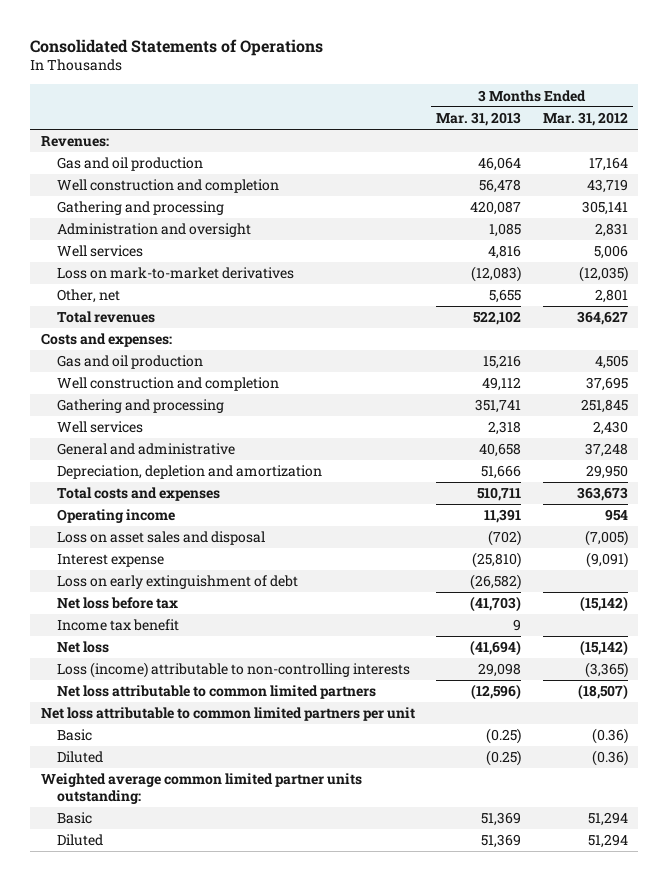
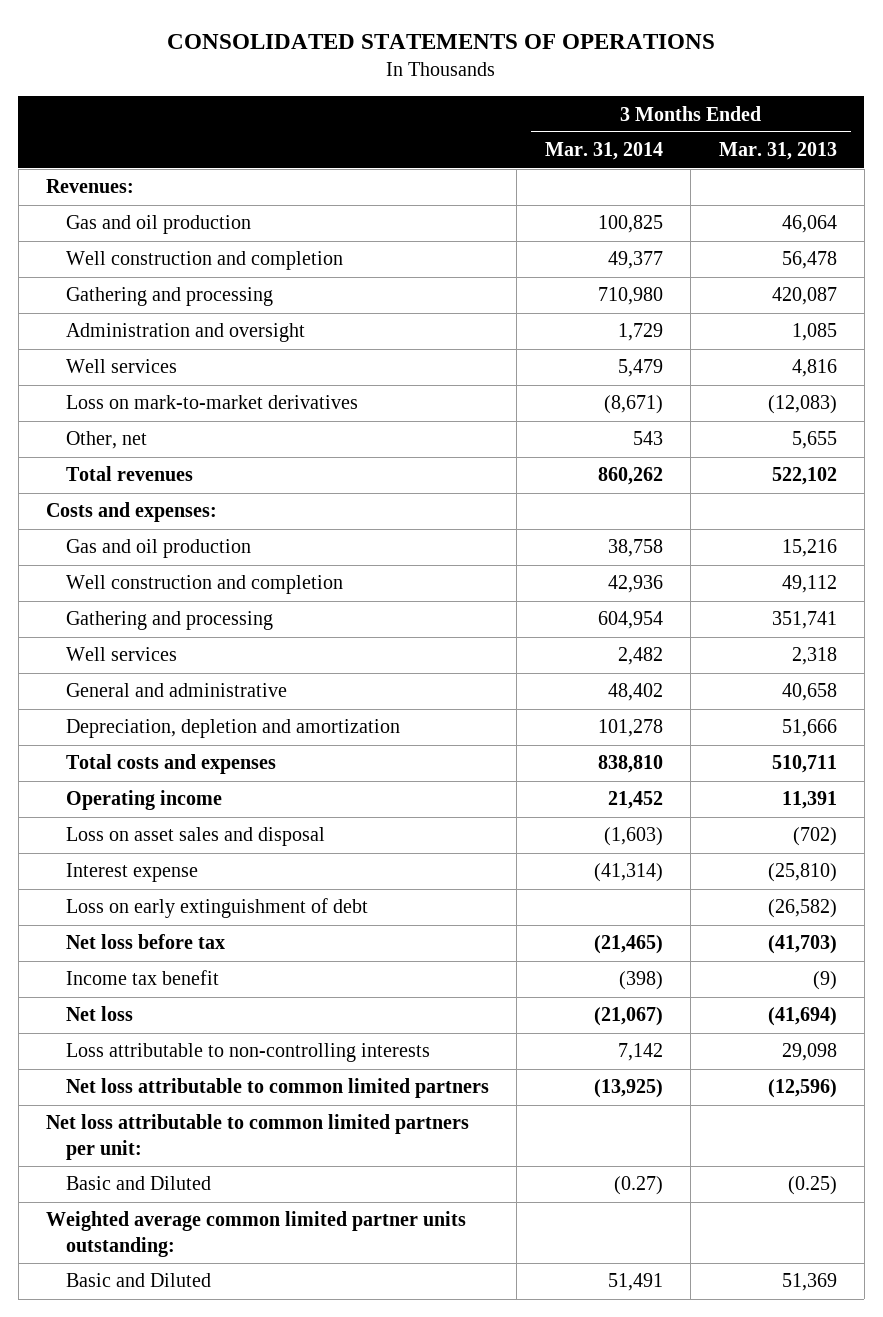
[29,38,323,56] Consolidated Statements of Operations -> [167,34,716,50] CONSOLIDATED STATEMENTS OF OPERATIONS
[542,112,628,127] Mar. 31, 2012 -> none
none -> [544,142,663,161] Mar. 31, 2014
[513,619,522,632] 9 -> [812,971,837,991] (9)
[56,662,410,679] Loss (income) attributable to non-controlling interests -> [66,1043,431,1063] Loss attributable to non-controlling interests
[56,729,92,742] Basic -> none
[56,751,103,764] Diluted -> none
[40,707,415,722] Net loss attributable to common limited partners per unit -> [46,1114,470,1161] Net loss attributable to common limited partners per unit:
none -> [66,1176,212,1191] Basic and Diluted
[56,834,103,847] Diluted -> none
[56,812,92,825] Basic -> [66,1273,212,1288] Basic and Diluted

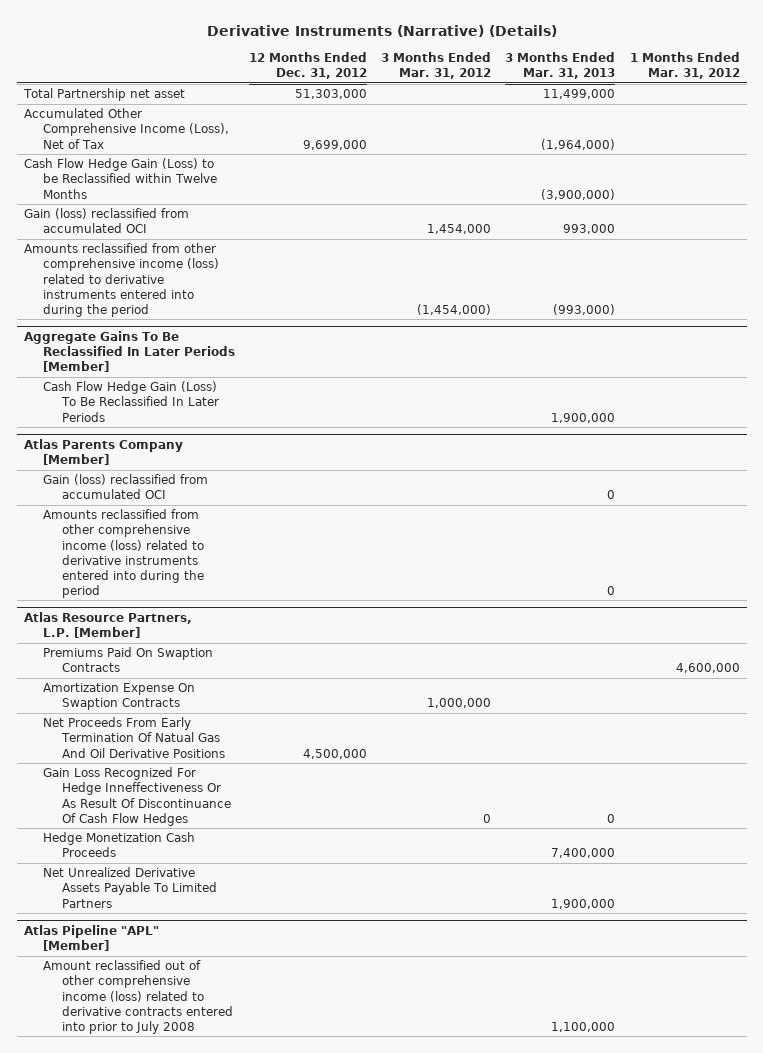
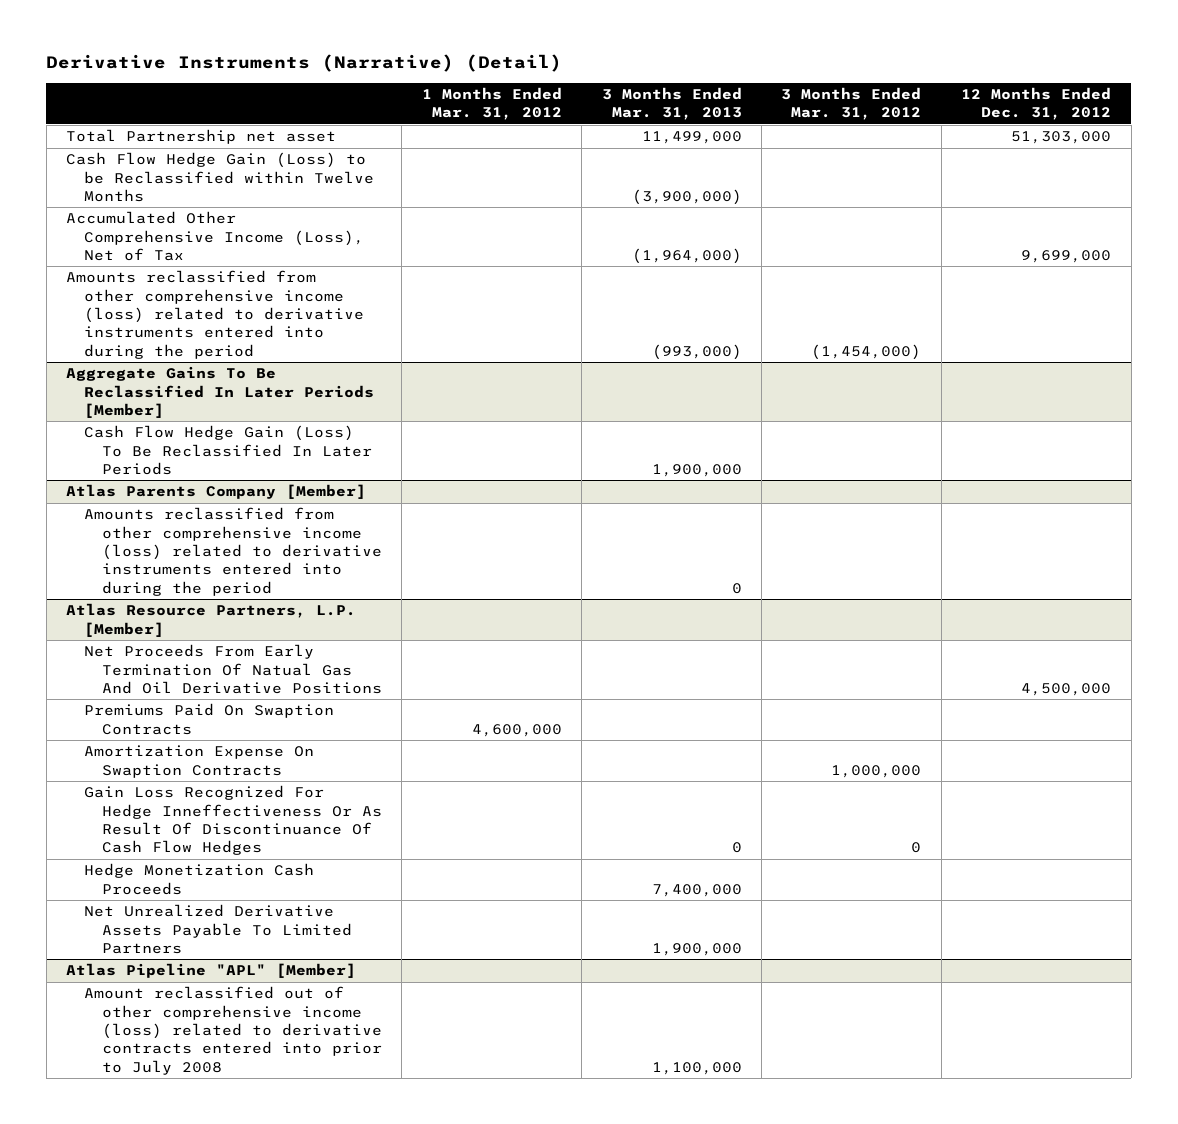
[206,24,557,37] Derivative Instruments (Narrative) (Details) -> [46,54,563,73] Derivative Instruments (Narrative) (Detail)
[23,208,189,234] Gain (loss) reclassified from accumulated OCI -> none
[23,108,229,149] Accumulated Other Comprehensive Income (Loss), Net of Tax -> [66,211,365,261] Accumulated Other Comprehensive Income (Loss), Net of Tax
[42,474,208,500] Gain (loss) reclassified from accumulated OCI -> none
[42,717,226,758] Net Proceeds From Early Termination Of Natual Gas And Oil Derivative Positions -> [84,644,382,694] Net Proceeds From Early Termination Of Natual Gas And Oil Derivative Positions

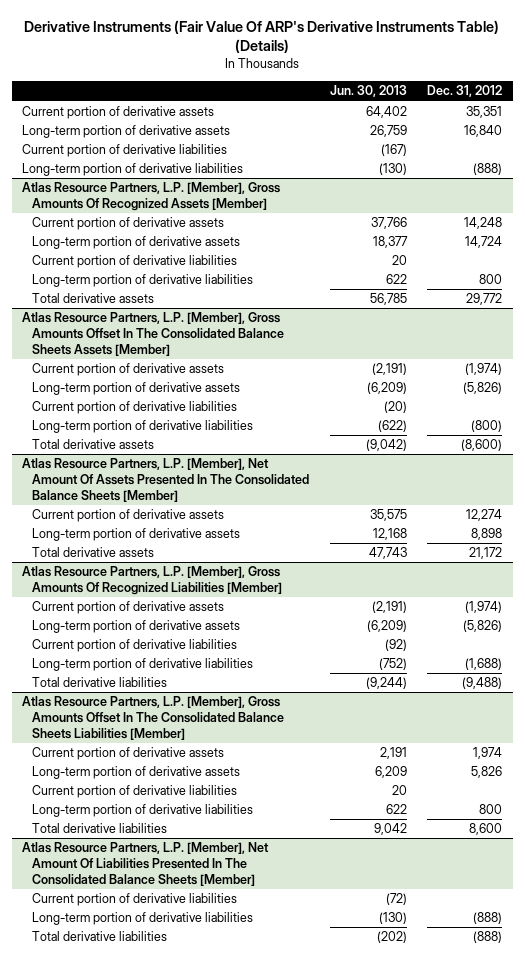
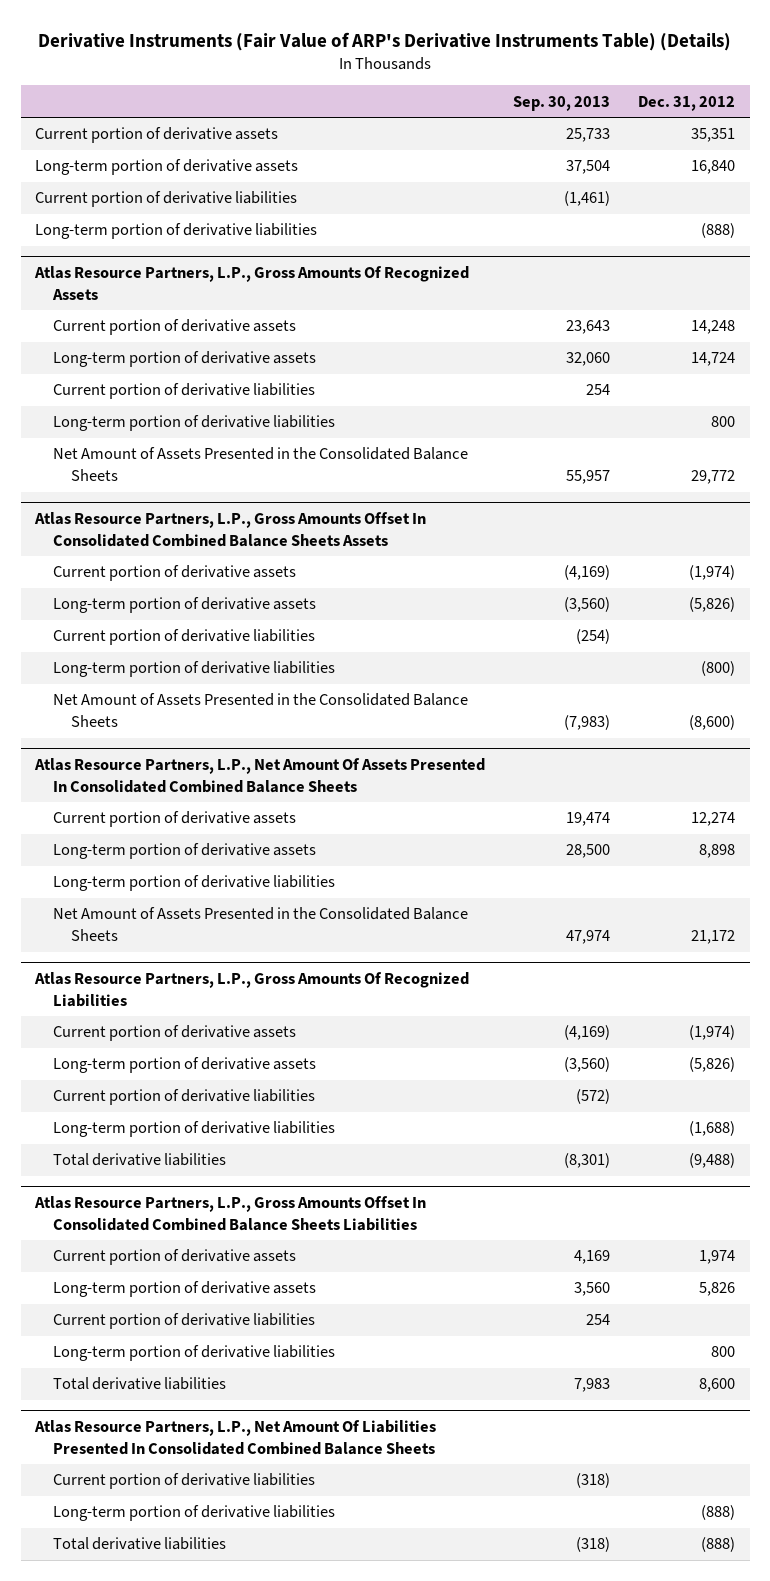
[24,19,500,54] Derivative Instruments (Fair Value Of ARP's Derivative Instruments Table) (Details) -> [38,31,732,51] Derivative Instruments (Fair Value of ARP's Derivative Instruments Table) (Details)
[329,85,407,98] Jun. 30, 2013 -> none
none -> [513,95,611,111] Sep. 30, 2013
[22,182,281,212] Atlas Resource Partners, L.P. [Member], Gross Amounts Of Recognized Assets [Member] -> [33,266,469,300] Atlas Resource Partners, L.P., Gross Amounts Of Recognized Assets
[31,293,154,304] Total derivative assets -> [52,447,468,481] Net Amount of Assets Presented in the Consolidated Balance Sheets
[22,312,284,356] Atlas Resource Partners, L.P. [Member], Gross Amounts Offset In The Consolidated Balance Sheets Assets [Member] -> [33,512,426,547] Atlas Resource Partners, L.P., Gross Amounts Offset In Consolidated Combined Balance Sheets Assets
[31,439,154,450] Total derivative assets -> [52,693,468,727] Net Amount of Assets Presented in the Consolidated Balance Sheets
[22,458,309,502] Atlas Resource Partners, L.P. [Member], Net Amount Of Assets Presented In The Consolidated Balance Sheets [Member] -> [33,758,485,793] Atlas Resource Partners, L.P., Net Amount Of Assets Presented In Consolidated Combined Balance Sheets
none -> [52,875,335,892] Long-term portion of derivative liabilities
[31,547,154,558] Total derivative assets -> [52,907,468,941] Net Amount of Assets Presented in the Consolidated Balance Sheets
[22,566,282,596] Atlas Resource Partners, L.P. [Member], Gross Amounts Of Recognized Liabilities [Member] -> [33,972,469,1007] Atlas Resource Partners, L.P., Gross Amounts Of Recognized Liabilities
[22,696,284,740] Atlas Resource Partners, L.P. [Member], Gross Amounts Offset In The Consolidated Balance Sheets Liabilities [Member] -> [33,1196,426,1231] Atlas Resource Partners, L.P., Gross Amounts Offset In Consolidated Combined Balance Sheets Liabilities
[22,842,270,886] Atlas Resource Partners, L.P. [Member], Net Amount Of Liabilities Presented In The Consolidated Balance Sheets [Member] -> [33,1420,436,1455] Atlas Resource Partners, L.P., Net Amount Of Liabilities Presented In Consolidated Combined Balance Sheets

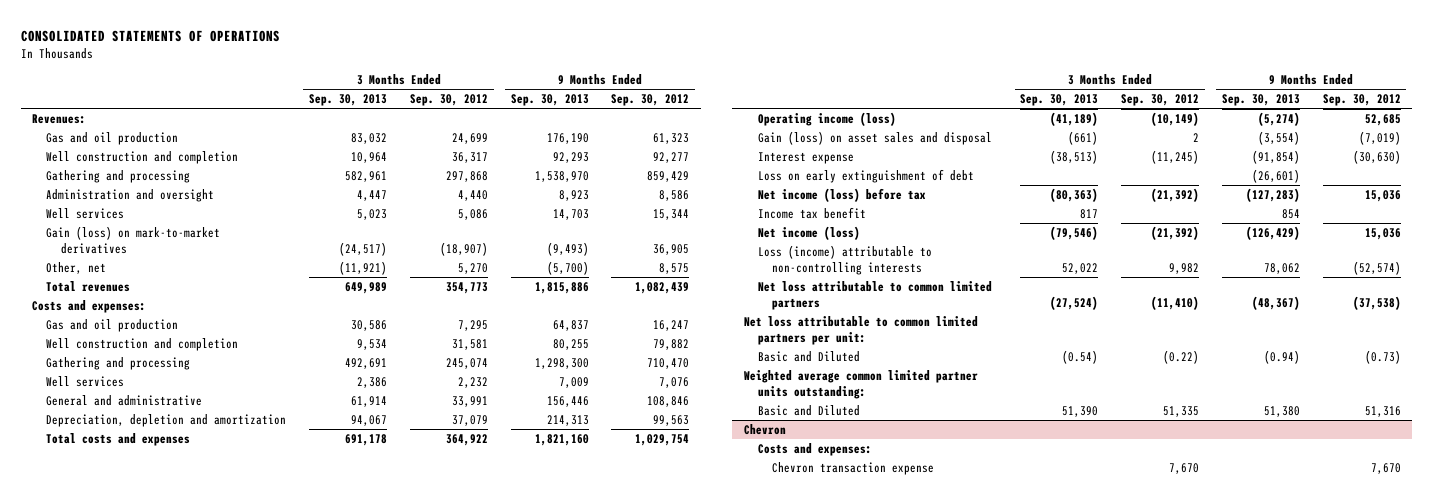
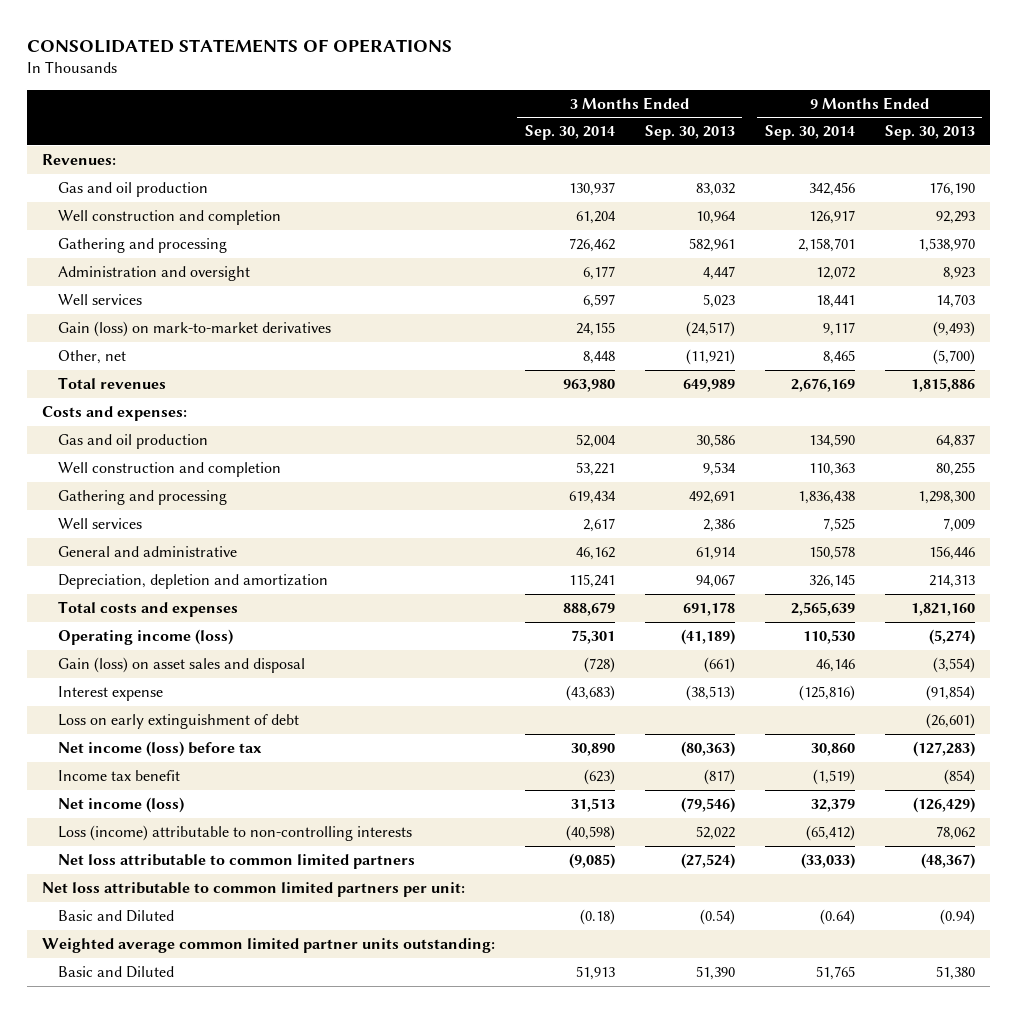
[409,94,488,107] Sep. 30, 2012 -> none
[611,94,690,107] Sep. 30, 2012 -> none
none -> [524,125,615,141] Sep. 30, 2014
none -> [764,125,855,141] Sep. 30, 2014
[1080,208,1099,219] 817 -> [703,769,735,786] (817)
[1281,208,1300,219] 854 -> [943,769,975,786] (854)
[743,423,786,435] Chevron -> none
[757,442,872,456] Costs and expenses: -> none
[771,461,934,475] Chevron transaction expense -> none

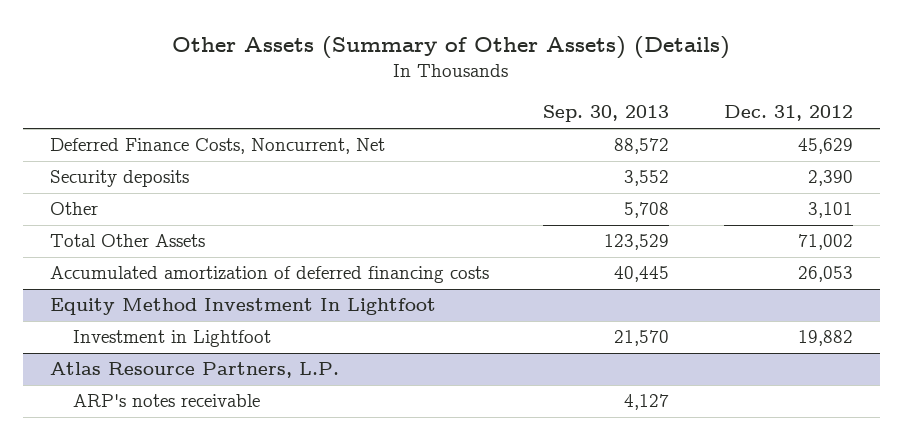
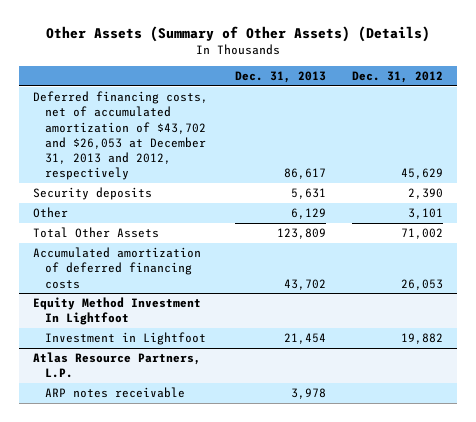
[543,105,670,123] Sep. 30, 2013 -> none
none -> [234,71,326,84] Dec. 31, 2013
[50,138,386,155] Deferred Finance Costs, Noncurrent, Net -> [32,91,208,181] Deferred financing costs, net of accumulated amortization of $43,702 and $26,053 at December 31, 2013 and 2012, respectively
[73,394,261,408] ARP's notes receivable -> [44,387,185,399] ARP notes receivable

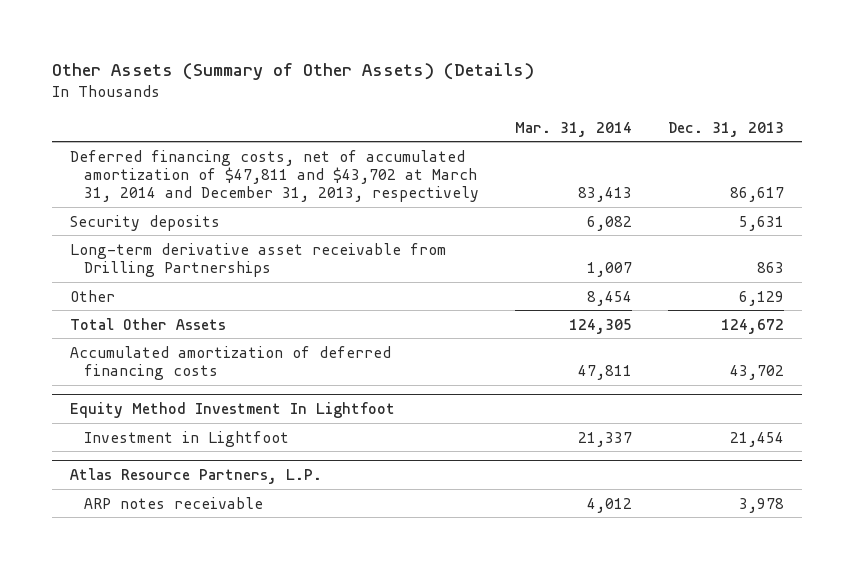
[352,71,444,84] Dec. 31, 2012 -> none
none -> [515,121,633,137] Mar. 31, 2014
[32,91,208,181] Deferred financing costs, net of accumulated amortization of $43,702 and $26,053 at December 31, 2013 and 2012, respectively -> [70,149,480,202] Deferred financing costs, net of accumulated amortization of $47,811 and $43,702 at March 31, 2014 and December 31, 2013, respectively
none -> [70,242,447,277] Long-term derivative asset receivable from Drilling Partnerships
[276,228,326,240] 123,809 -> [720,318,784,334] 124,672

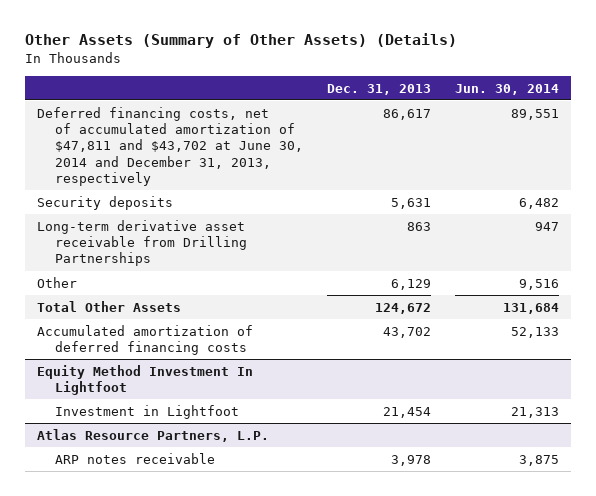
[515,121,633,137] Mar. 31, 2014 -> none
none -> [454,83,559,95] Jun. 30, 2014
[70,149,480,202] Deferred financing costs, net of accumulated amortization of $47,811 and $43,702 at March 31, 2014 and December 31, 2013, respectively -> [37,106,303,186] Deferred financing costs, net of accumulated amortization of $47,811 and $43,702 at June 30, 2014 and December 31, 2013, respectively

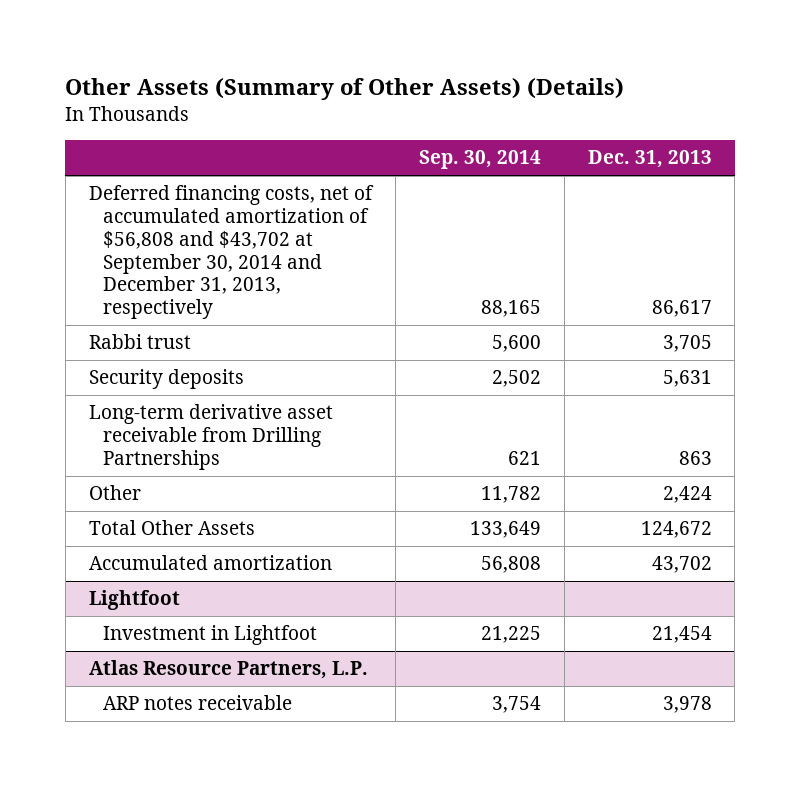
[454,83,559,95] Jun. 30, 2014 -> none
none -> [418,150,541,170] Sep. 30, 2014
[37,106,303,186] Deferred financing costs, net of accumulated amortization of $47,811 and $43,702 at June 30, 2014 and December 31, 2013, respectively -> [88,185,374,320] Deferred financing costs, net of accumulated amortization of $56,808 and $43,702 at September 30, 2014 and December 31, 2013, respectively
none -> [88,334,191,350] Rabbi trust
[390,278,431,290] 6,129 -> [662,486,712,504] 2,424
[37,364,254,396] Equity Method Investment In Lightfoot -> none
[37,324,254,356] Accumulated amortization of deferred financing costs -> [88,555,332,571] Accumulated amortization
none -> [88,590,180,611] Lightfoot

